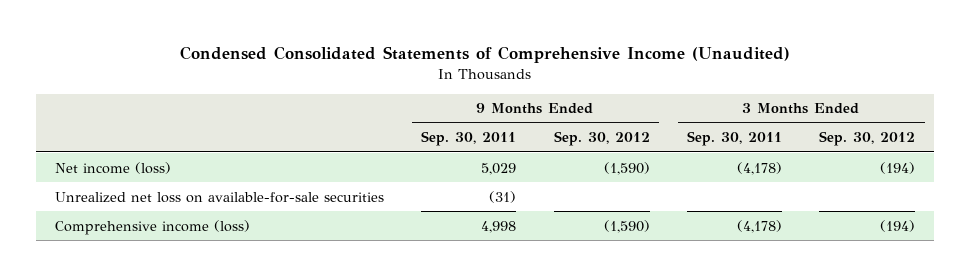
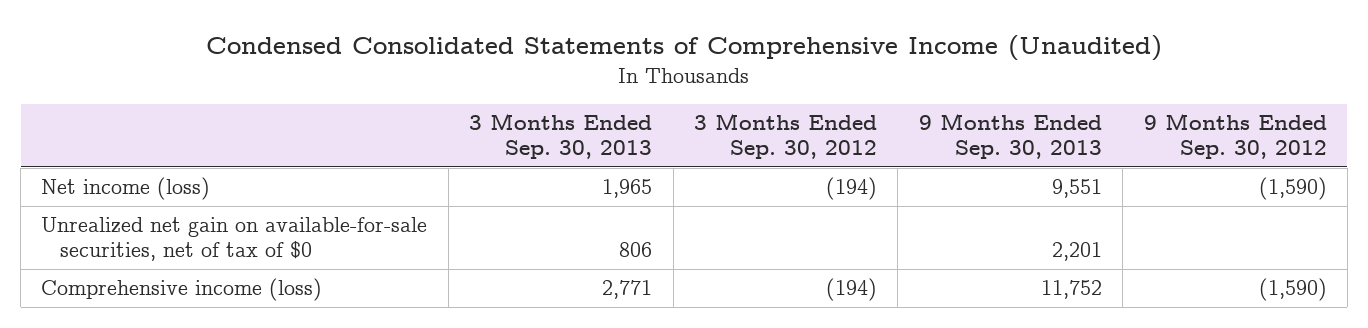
[421,131,517,147] Sep. 30, 2011 -> none
[686,131,782,147] Sep. 30, 2011 -> none
none -> [469,113,653,160] 3 Months Ended Sep. 30, 2013
none -> [918,113,1102,160] 9 Months Ended Sep. 30, 2013
[54,191,384,203] Unrealized net loss on available-for-sale securities -> [41,217,428,262] Unrealized net gain on available-for-sale securities, net of tax of $0

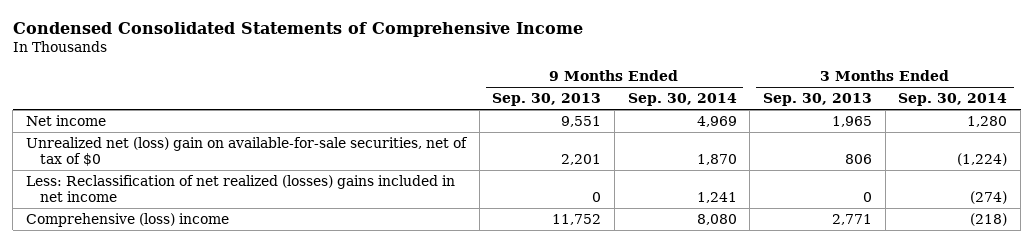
[206,34,1163,61] Condensed Consolidated Statements of Comprehensive Income (Unaudited) -> [12,21,583,37] Condensed Consolidated Statements of Comprehensive Income
[694,113,878,160] 3 Months Ended Sep. 30, 2012 -> none
[1143,113,1327,160] 9 Months Ended Sep. 30, 2012 -> none
none -> [627,93,737,107] Sep. 30, 2014
none -> [898,93,1008,107] Sep. 30, 2014
[41,177,211,201] Net income (loss) -> [25,114,106,126] Net income
[41,217,428,262] Unrealized net gain on available-for-sale securities, net of tax of $0 -> [25,136,468,167] Unrealized net (loss) gain on available-for-sale securities, net of tax of $0
none -> [25,174,455,203] Less: Reclassification of net realized (losses) gains included in net income
[41,278,323,302] Comprehensive income (loss) -> [25,212,229,227] Comprehensive (loss) income

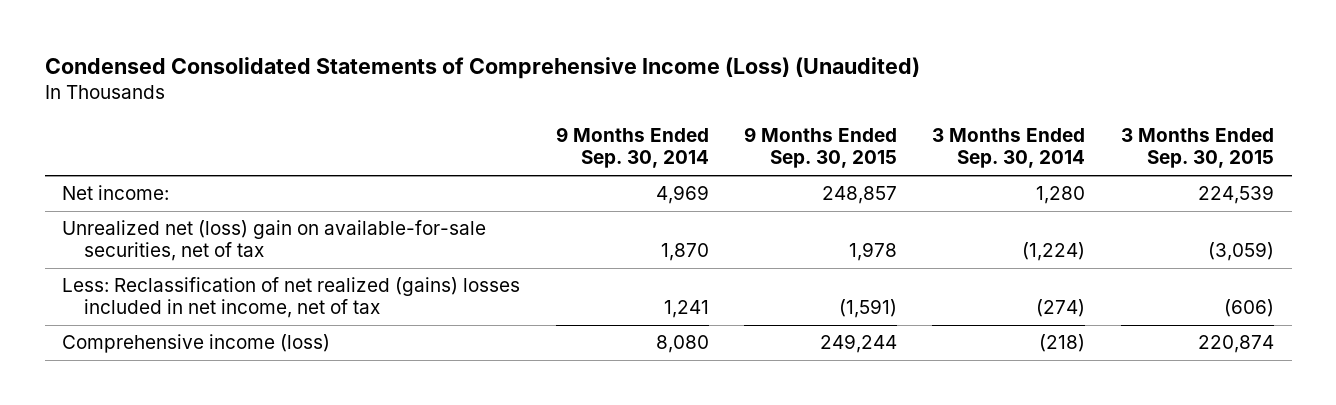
[12,21,583,37] Condensed Consolidated Statements of Comprehensive Income -> [44,56,920,79] Condensed Consolidated Statements of Comprehensive Income (Loss) (Unaudited)
[492,93,602,107] Sep. 30, 2013 -> none
[763,93,873,107] Sep. 30, 2013 -> none
none -> [744,127,898,169] 9 Months Ended Sep. 30, 2015
none -> [1120,128,1274,169] 3 Months Ended Sep. 30, 2015
[25,114,106,126] Net income -> [62,185,170,201] Net income:
[25,136,468,167] Unrealized net (loss) gain on available-for-sale securities, net of tax of $0 -> [62,220,487,262] Unrealized net (loss) gain on available-for-sale securities, net of tax
[25,174,455,203] Less: Reclassification of net realized (losses) gains included in net income -> [62,277,521,319] Less: Reclassification of net realized (gains) losses included in net income, net of tax
[25,212,229,227] Comprehensive (loss) income -> [62,334,331,354] Comprehensive income (loss)

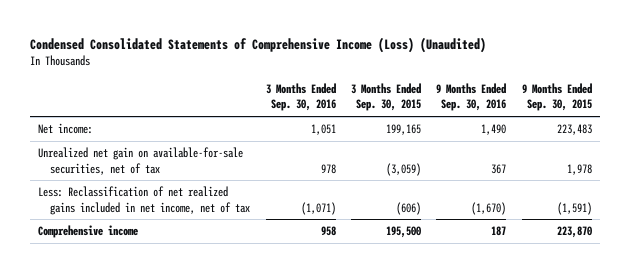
[555,127,709,169] 9 Months Ended Sep. 30, 2014 -> none
[932,128,1086,169] 3 Months Ended Sep. 30, 2014 -> none
none -> [265,82,336,112] 3 Months Ended Sep. 30, 2016
none -> [436,82,507,112] 9 Months Ended Sep. 30, 2016
[822,186,898,205] 248,857 -> [556,124,592,136] 223,483
[1197,185,1274,205] 224,539 -> [386,124,422,136] 199,165
[62,220,487,262] Unrealized net (loss) gain on available-for-sale securities, net of tax -> [37,147,243,175] Unrealized net gain on available-for-sale securities, net of tax
[62,277,521,319] Less: Reclassification of net realized (gains) losses included in net income, net of tax -> [37,186,251,215] Less: Reclassification of net realized gains included in net income, net of tax
[62,334,331,354] Comprehensive income (loss) -> [37,225,138,239] Comprehensive income
[820,334,898,354] 249,244 -> [556,226,592,239] 223,870
[1197,335,1274,354] 220,874 -> [386,226,422,239] 195,500

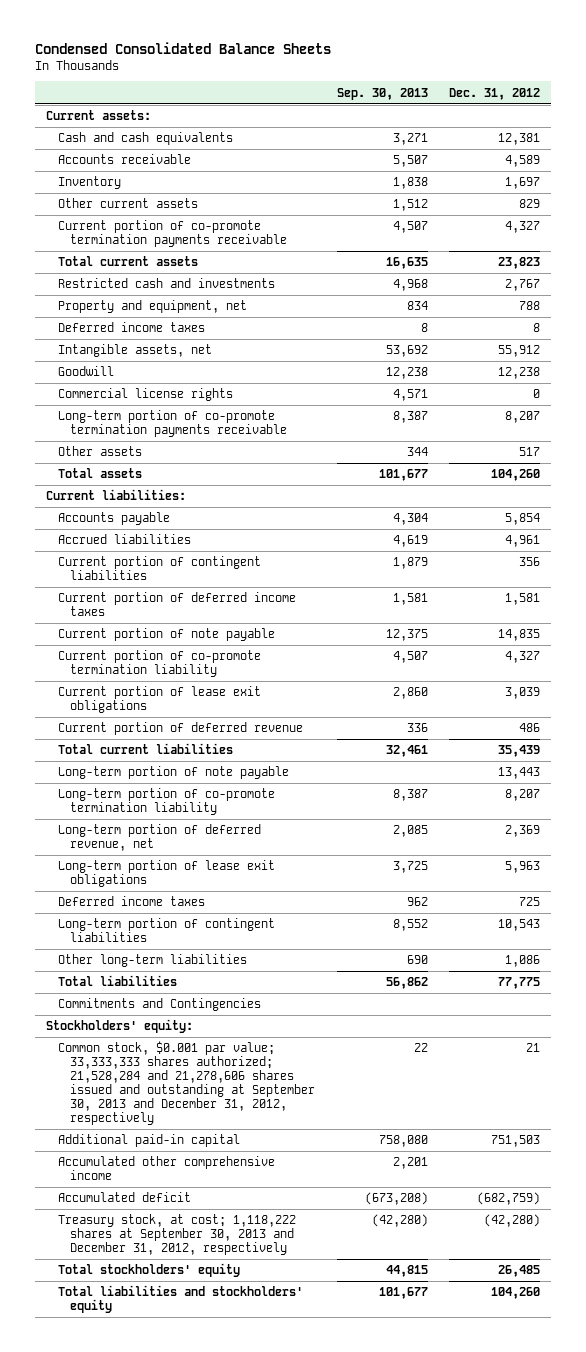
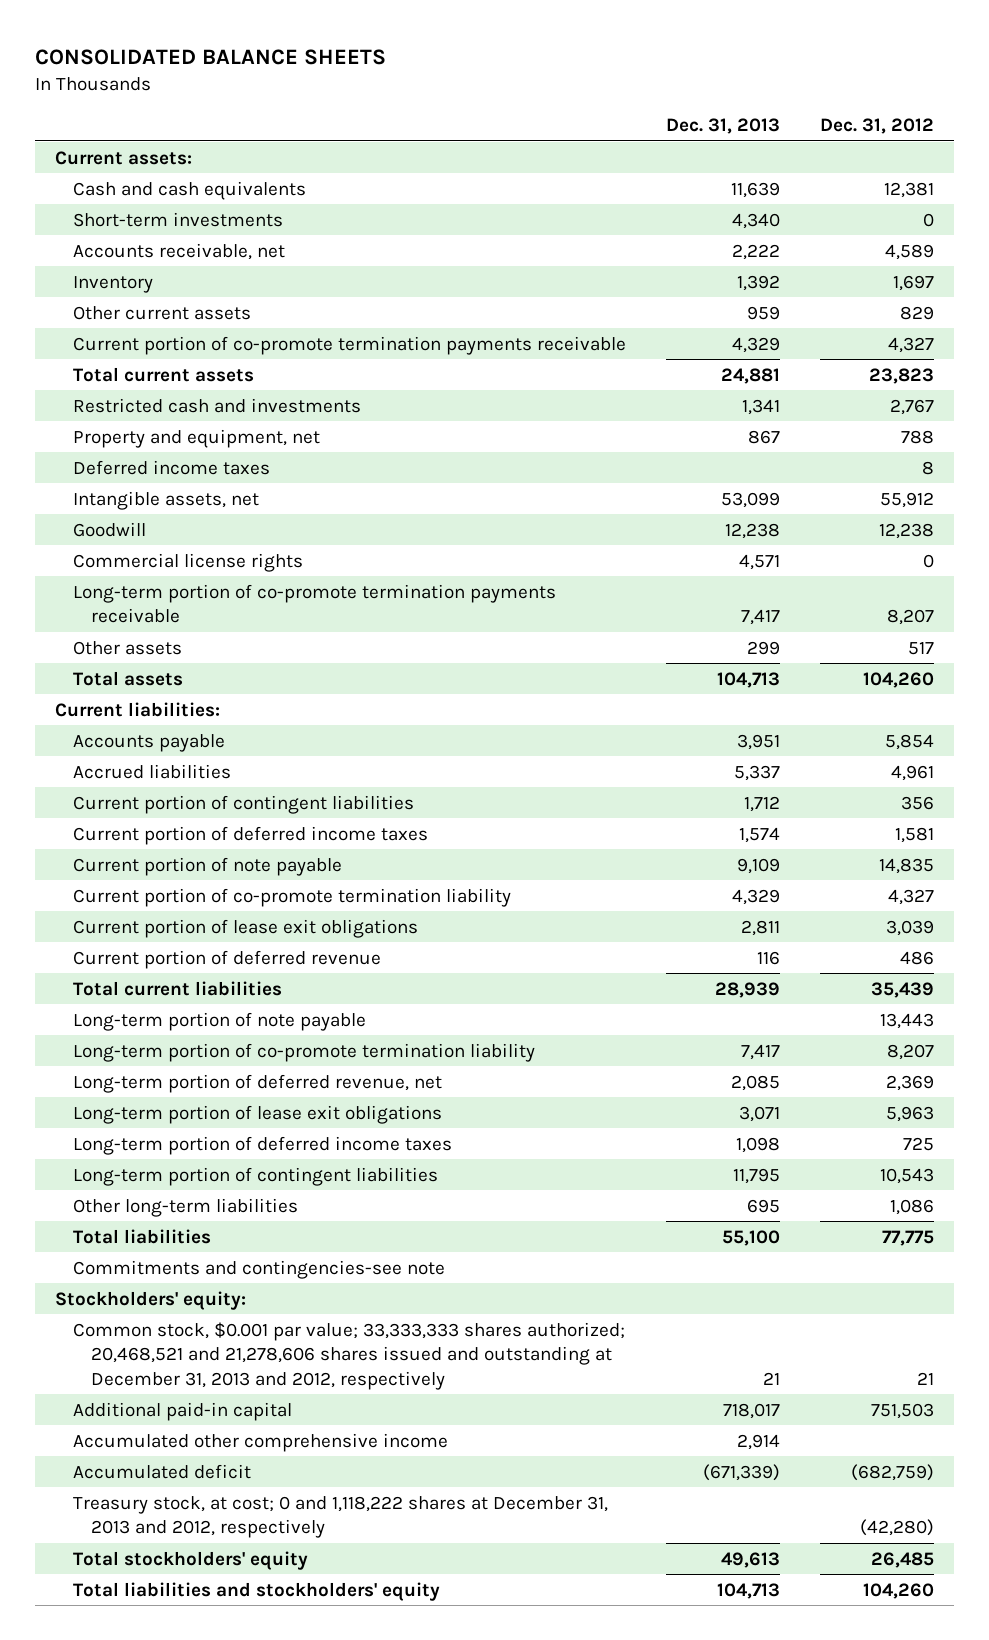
[35,41,332,54] Condensed Consolidated Balance Sheets -> [34,49,386,66] CONSOLIDATED BALANCE SHEETS
[336,87,428,100] Sep. 30, 2013 -> none
none -> [666,118,781,135] Dec. 31, 2013
none -> [72,211,283,227] Short-term investments
[58,154,192,165] Accounts receivable -> [72,242,285,260] Accounts receivable, net
[58,896,206,907] Deferred income taxes -> [72,1135,452,1155] Long-term portion of deferred income taxes
[58,998,262,1012] Commitments and Contingencies -> [72,1259,445,1279] Commitments and contingencies-see note
[58,1041,316,1126] Common stock, $0.001 par value; 33,333,333 shares authorized; 21,528,284 and 21,278,606 shares issued and outstanding at September 30, 2013 and December 31, 2012, respectively -> [72,1321,625,1390] Common stock, $0.001 par value; 33,333,333 shares authorized; 20,468,521 and 21,278,606 shares issued and outstanding at December 31, 2013 and 2012, respectively
[58,1214,297,1256] Treasury stock, at cost; 1,118,222 shares at September 30, 2013 and December 31, 2012, respectively -> [72,1495,608,1539] Treasury stock, at cost; 0 and 1,118,222 shares at December 31, 2013 and 2012, respectively

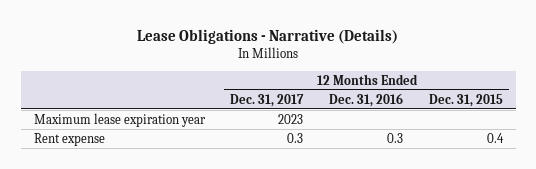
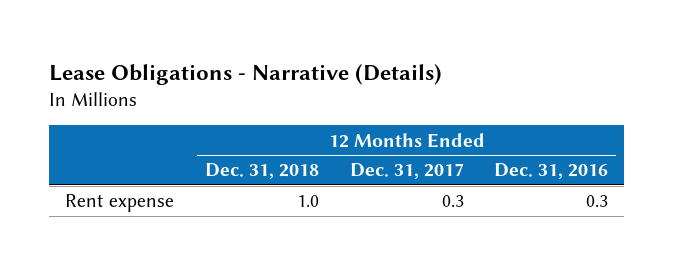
[428,93,503,107] Dec. 31, 2015 -> none
none -> [204,163,319,180] Dec. 31, 2018
[33,112,206,127] Maximum lease expiration year -> none

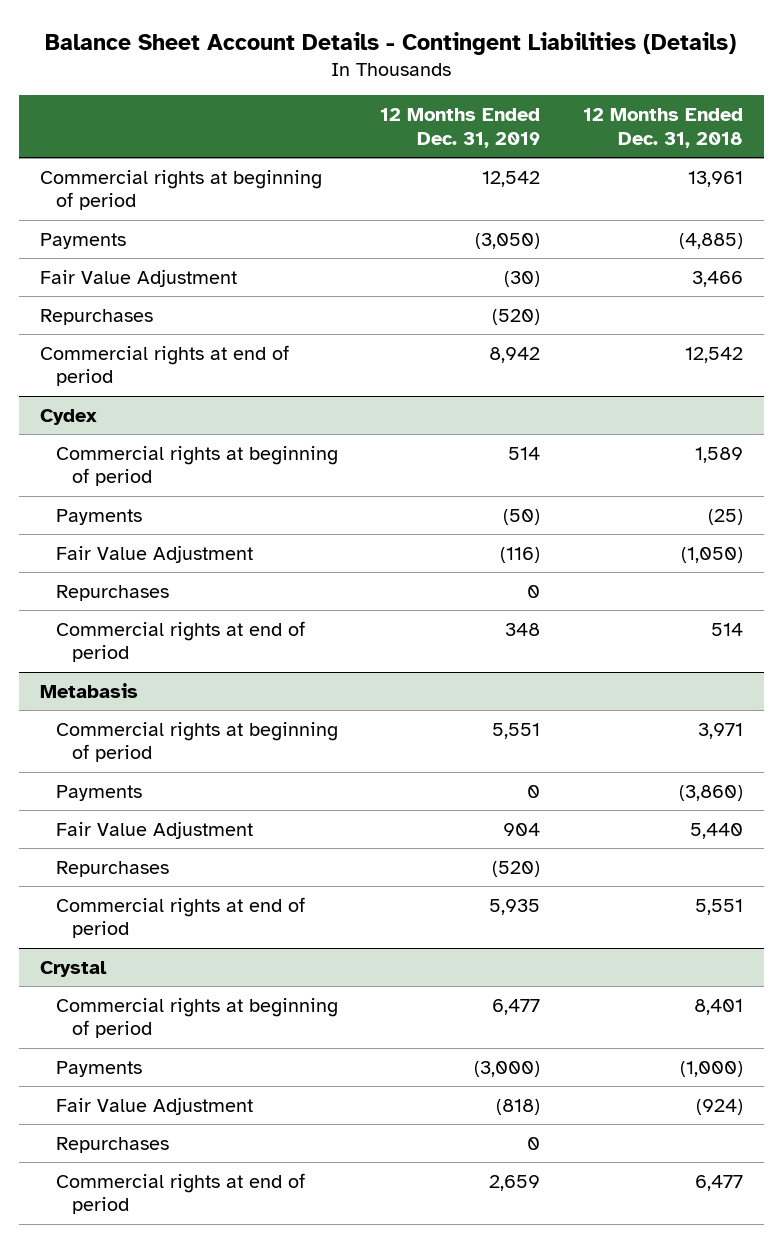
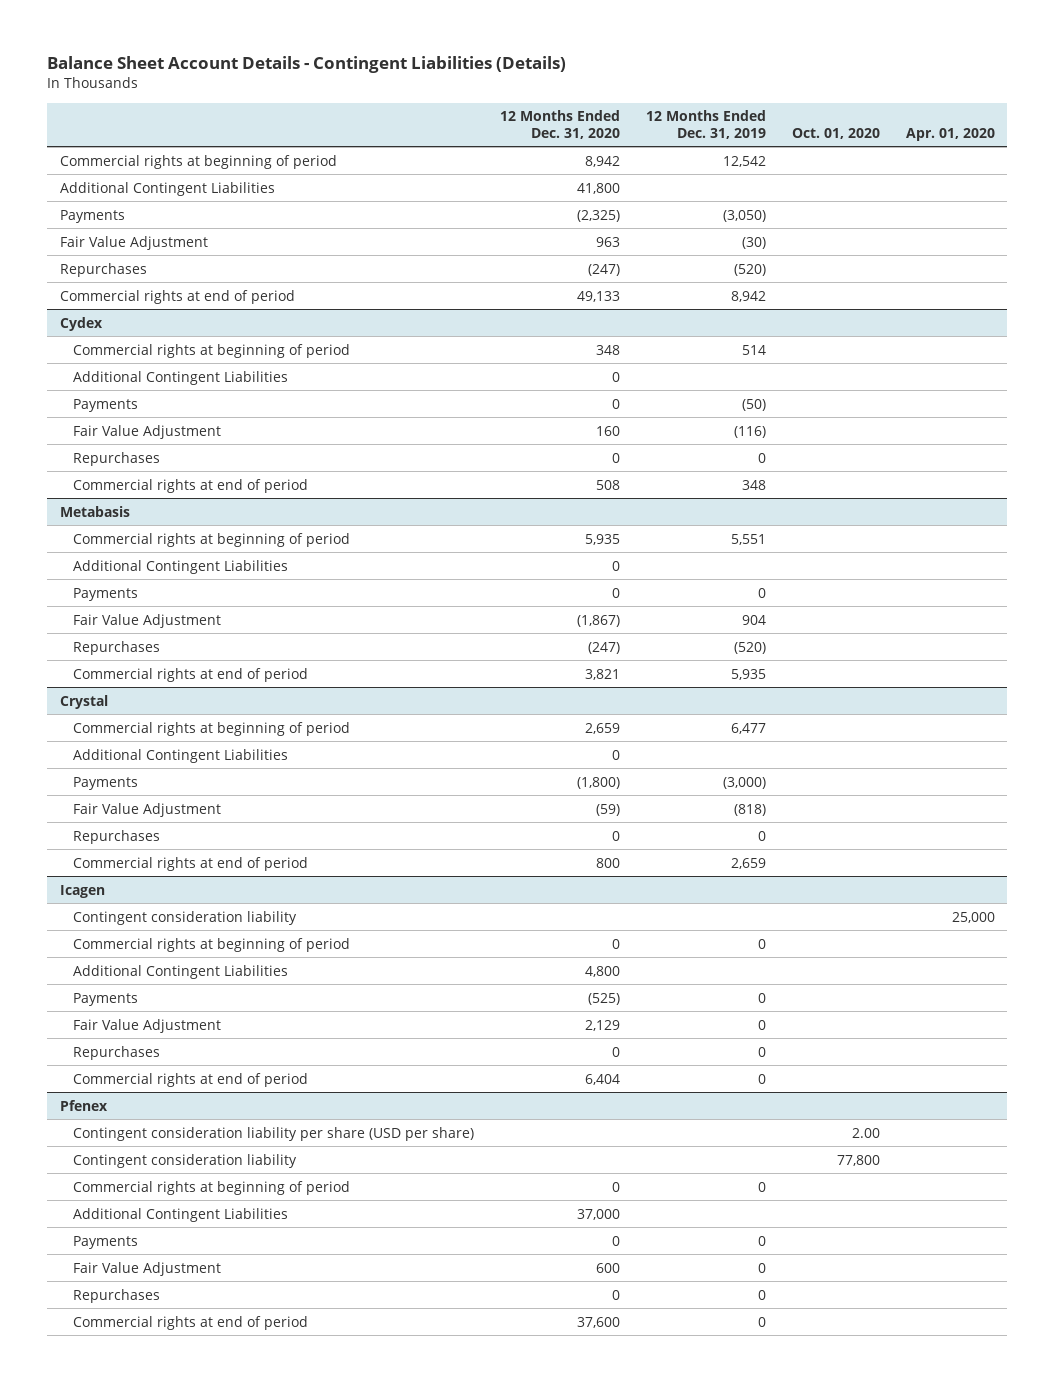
[582,108,743,148] 12 Months Ended Dec. 31, 2018 -> none
none -> [500,110,621,139] 12 Months Ended Dec. 31, 2020
none -> [791,127,880,139] Oct. 01, 2020
none -> [905,127,995,141] Apr. 01, 2020
none -> [60,181,276,196] Additional Contingent Liabilities
none -> [73,370,289,385] Additional Contingent Liabilities
none -> [73,559,289,574] Additional Contingent Liabilities
none -> [73,748,289,763] Additional Contingent Liabilities
none -> [60,884,106,898] Icagen
none -> [73,910,298,925] Contingent consideration liability
none -> [73,937,351,952] Commercial rights at beginning of period
none -> [73,964,289,979] Additional Contingent Liabilities
none -> [73,992,139,1006] Payments
none -> [73,1018,222,1033] Fair Value Adjustment
none -> [73,1045,161,1060] Repurchases
none -> [73,1072,309,1087] Commercial rights at end of period
none -> [60,1099,109,1111] Pfenex
none -> [73,1126,475,1141] Contingent consideration liability per share (USD per share)
none -> [73,1153,298,1168] Contingent consideration liability
none -> [73,1180,351,1195] Commercial rights at beginning of period
none -> [73,1207,289,1222] Additional Contingent Liabilities
none -> [73,1235,139,1249] Payments
none -> [73,1261,222,1276] Fair Value Adjustment
none -> [73,1288,161,1303] Repurchases
none -> [73,1315,309,1330] Commercial rights at end of period

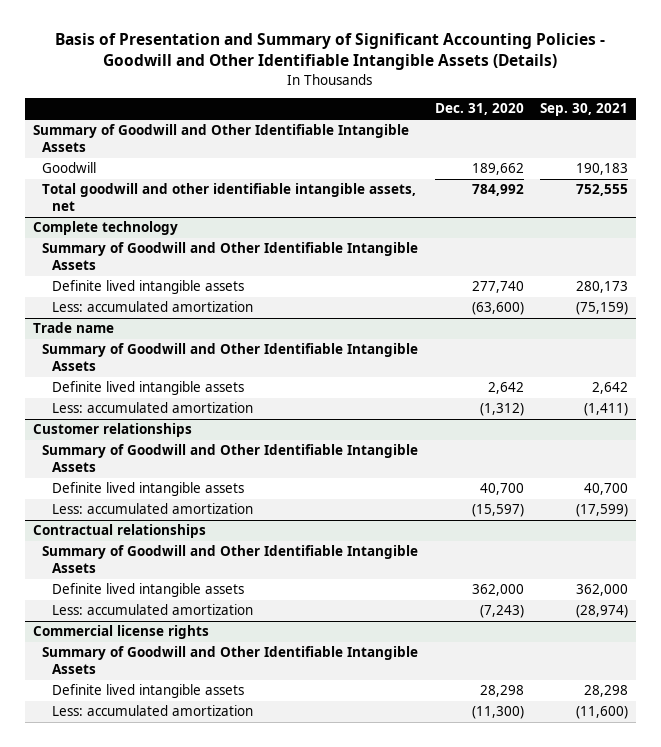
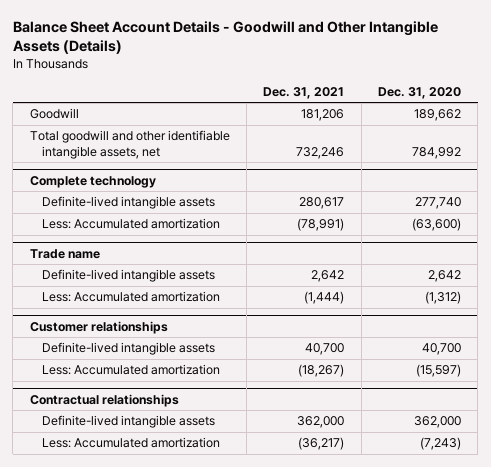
[55,33,606,71] Basis of Presentation and Summary of Significant Accounting Policies - Goodwill and Other Identifiable Intangible Assets (Details) -> [12,21,438,55] Balance Sheet Account Details - Goodwill and Other Intangible Assets (Details)
[539,103,628,117] Sep. 30, 2021 -> none
none -> [263,86,345,99] Dec. 31, 2021
[32,124,409,152] Summary of Goodwill and Other Identifiable Intangible Assets -> none
[42,242,419,270] Summary of Goodwill and Other Identifiable Intangible Assets -> none
[52,280,245,295] Definite lived intangible assets -> [42,196,216,210] Definite-lived intangible assets
[52,301,254,313] Less: accumulated amortization -> [42,218,221,230] Less: Accumulated amortization
[42,343,419,371] Summary of Goodwill and Other Identifiable Intangible Assets -> none
[52,381,245,396] Definite lived intangible assets -> [42,269,216,283] Definite-lived intangible assets
[52,402,254,414] Less: accumulated amortization -> [42,291,221,303] Less: Accumulated amortization
[42,444,419,472] Summary of Goodwill and Other Identifiable Intangible Assets -> none
[52,482,245,497] Definite lived intangible assets -> [42,342,216,356] Definite-lived intangible assets
[52,503,254,515] Less: accumulated amortization -> [42,364,221,376] Less: Accumulated amortization
[42,545,419,573] Summary of Goodwill and Other Identifiable Intangible Assets -> none
[32,625,209,640] Commercial license rights -> none
[42,646,419,674] Summary of Goodwill and Other Identifiable Intangible Assets -> none
[52,684,245,699] Definite lived intangible assets -> none
[52,705,254,717] Less: accumulated amortization -> none
[52,583,245,598] Definite lived intangible assets -> [42,415,216,429] Definite-lived intangible assets
[52,604,254,616] Less: accumulated amortization -> [42,437,221,449] Less: Accumulated amortization

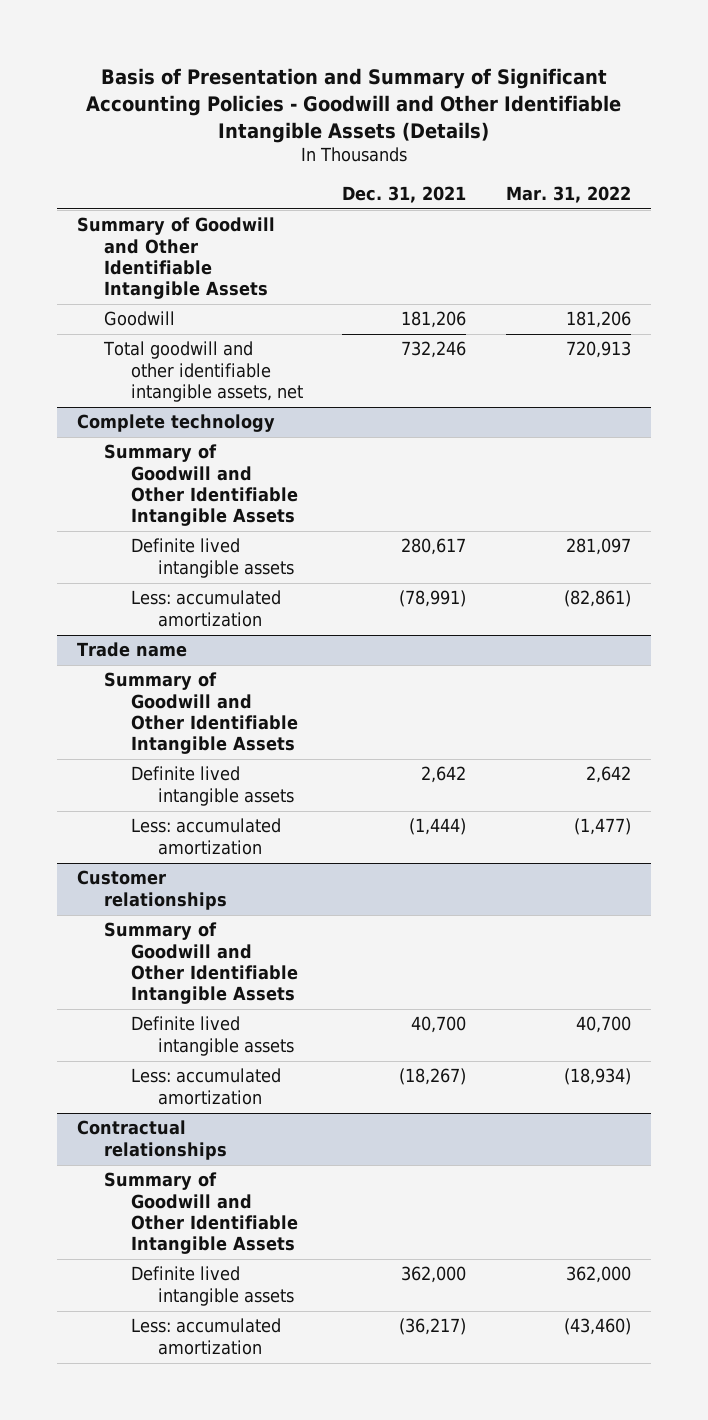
[12,21,438,55] Balance Sheet Account Details - Goodwill and Other Intangible Assets (Details) -> [85,67,621,143] Basis of Presentation and Summary of Significant Accounting Policies - Goodwill and Other Identifiable Intangible Assets (Details)
[377,86,461,99] Dec. 31, 2020 -> none
none -> [505,185,631,203] Mar. 31, 2022
none -> [76,217,275,300] Summary of Goodwill and Other Identifiable Intangible Assets
none -> [103,444,298,527] Summary of Goodwill and Other Identifiable Intangible Assets
[42,196,216,210] Definite-lived intangible assets -> [130,538,294,578] Definite lived intangible assets
[42,218,221,230] Less: Accumulated amortization -> [130,590,281,627] Less: accumulated amortization
none -> [103,672,298,755] Summary of Goodwill and Other Identifiable Intangible Assets
[42,269,216,283] Definite-lived intangible assets -> [130,766,294,806] Definite lived intangible assets
[42,291,221,303] Less: Accumulated amortization -> [130,818,281,855] Less: accumulated amortization
none -> [103,922,298,1005] Summary of Goodwill and Other Identifiable Intangible Assets
[42,342,216,356] Definite-lived intangible assets -> [130,1016,294,1056] Definite lived intangible assets
[42,364,221,376] Less: Accumulated amortization -> [130,1068,281,1105] Less: accumulated amortization
none -> [103,1172,298,1255] Summary of Goodwill and Other Identifiable Intangible Assets
[42,415,216,429] Definite-lived intangible assets -> [130,1266,294,1306] Definite lived intangible assets
[42,437,221,449] Less: Accumulated amortization -> [130,1318,281,1355] Less: accumulated amortization

